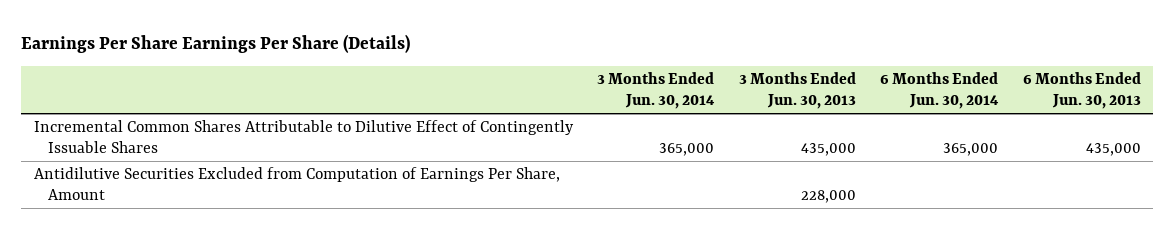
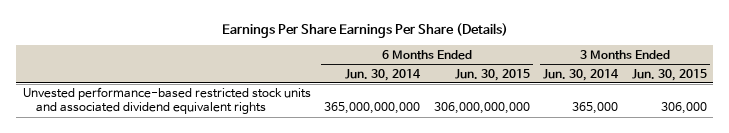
[738,72,856,110] 3 Months Ended Jun. 30, 2013 -> none
[1022,72,1141,110] 6 Months Ended Jun. 30, 2013 -> none
none -> [454,68,530,81] Jun. 30, 2015
none -> [631,68,707,81] Jun. 30, 2015
[33,119,574,154] Incremental Common Shares Attributable to Dilutive Effect of Contingently Issuable Shares -> none
[33,166,560,201] Antidilutive Securities Excluded from Computation of Earnings Per Share, Amount -> none
none -> [22,87,311,115] Unvested performance-based restricted stock units and associated dividend equivalent rights

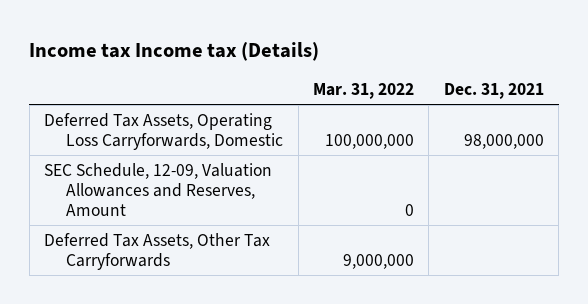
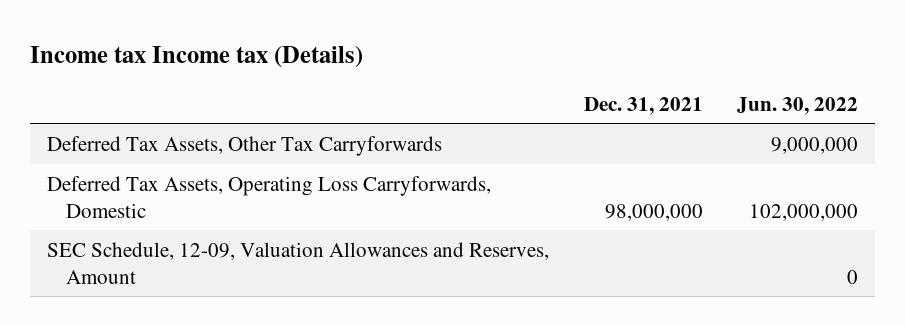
[313,83,415,100] Mar. 31, 2022 -> none
none -> [737,96,859,115] Jun. 30, 2022
[44,232,271,271] Deferred Tax Assets, Other Tax Carryforwards -> [47,135,443,156] Deferred Tax Assets, Other Tax Carryforwards

